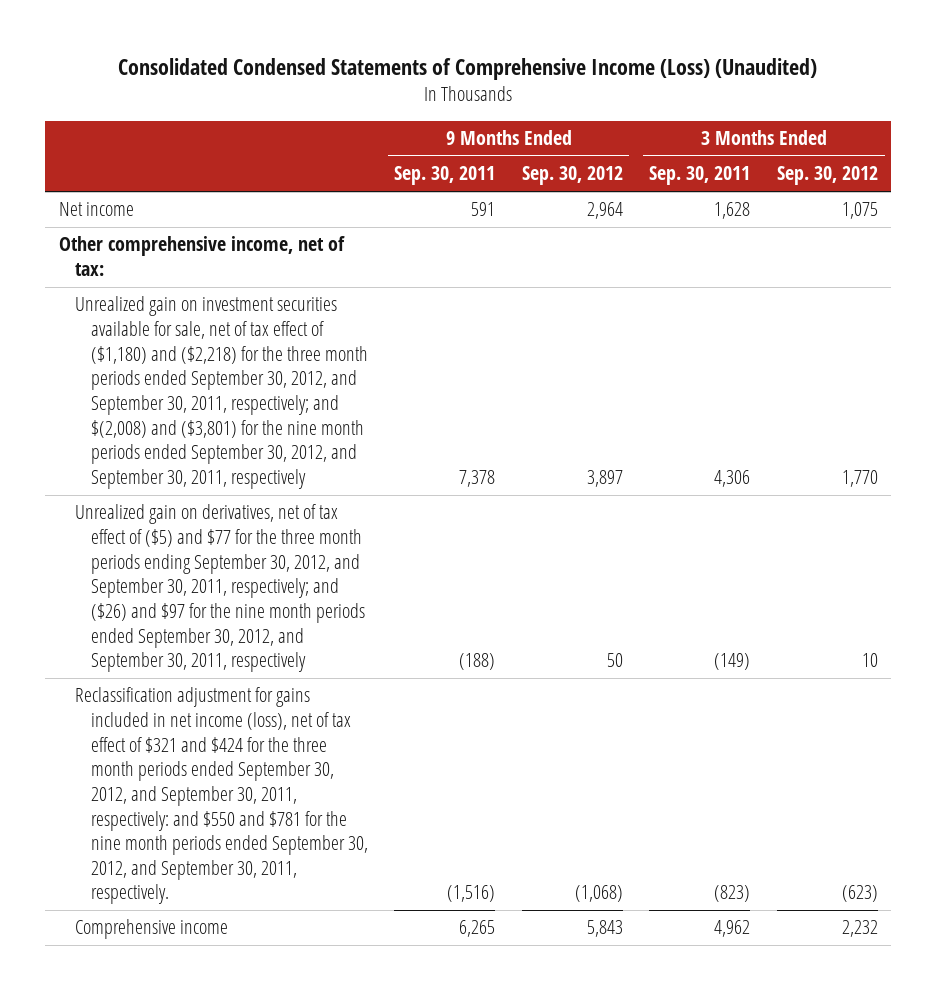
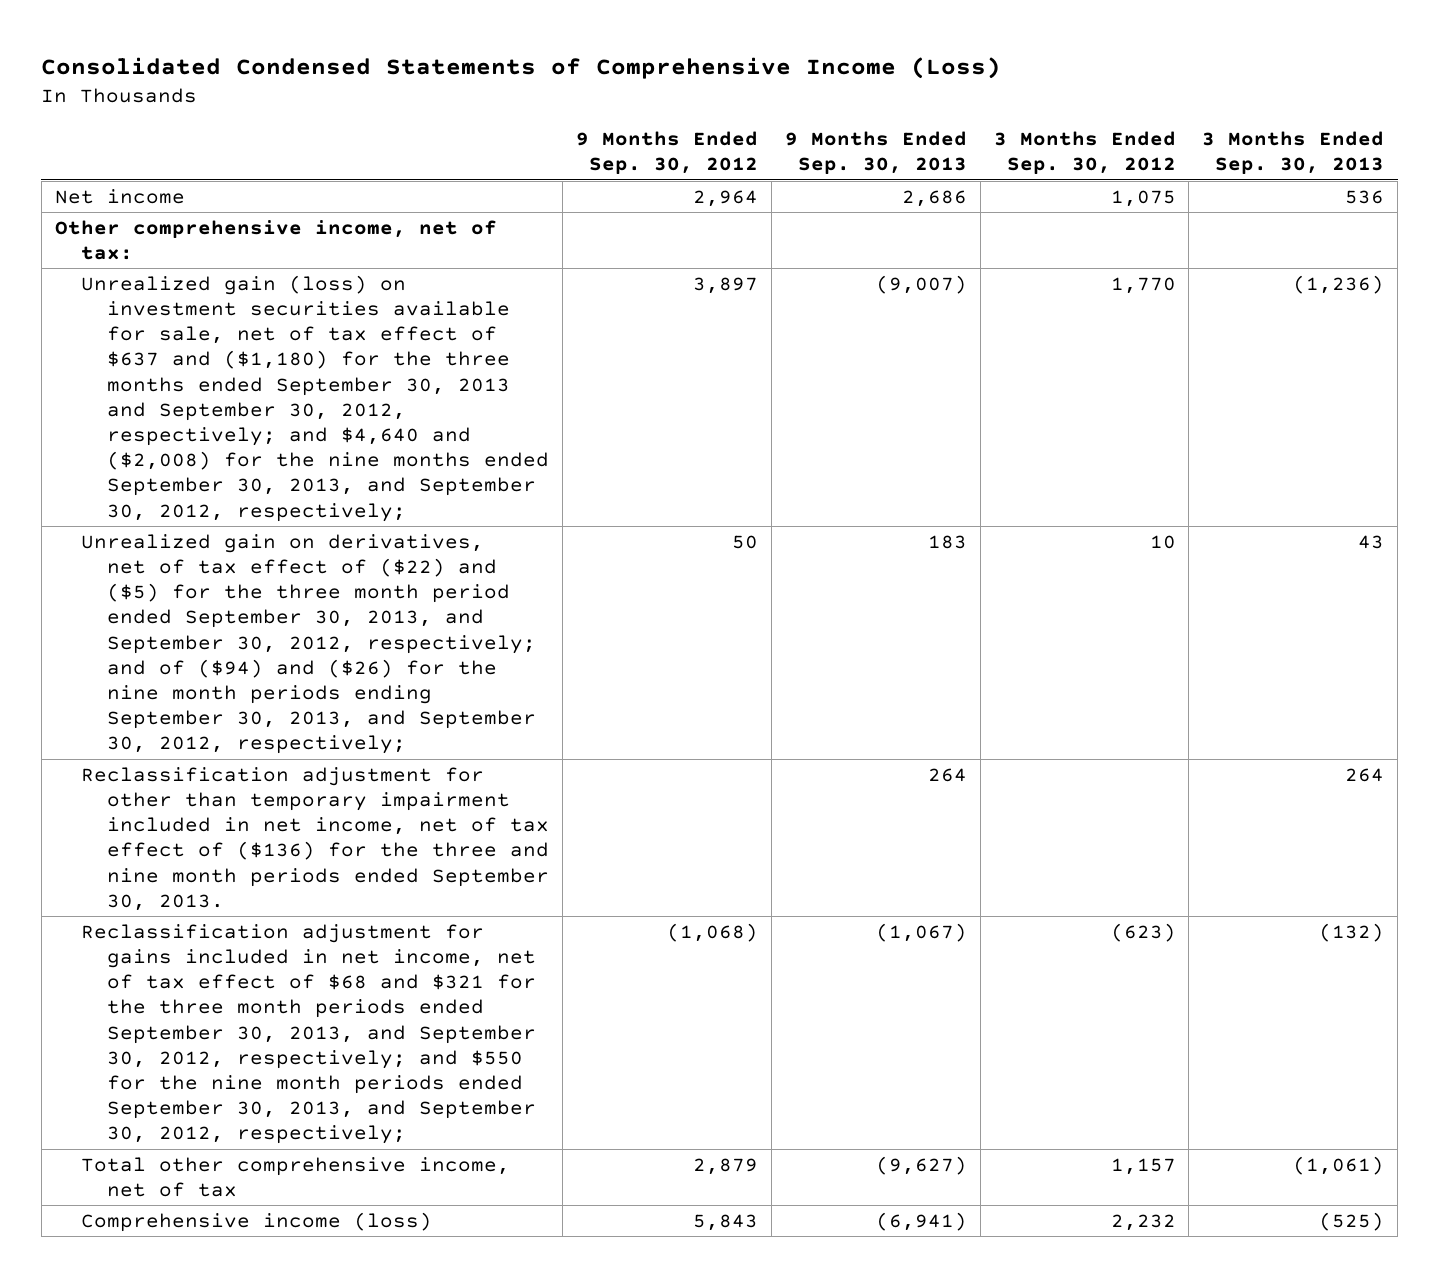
[118,58,818,81] Consolidated Condensed Statements of Comprehensive Income (Loss) (Unaudited) -> [41,56,1002,79] Consolidated Condensed Statements of Comprehensive Income (Loss)
[394,166,496,186] Sep. 30, 2011 -> none
[649,166,751,186] Sep. 30, 2011 -> none
none -> [784,131,967,175] 9 Months Ended Sep. 30, 2013
none -> [1202,131,1385,175] 3 Months Ended Sep. 30, 2013
[74,296,368,489] Unrealized gain on investment securities available for sale, net of tax effect of ($1,180) and ($2,218) for the three month periods ended September 30, 2012, and September 30, 2011, respectively; and $(2,008) and ($3,801) for the nine month periods ended September 30, 2012, and September 30, 2011, respectively -> [80,274,549,522] Unrealized gain (loss) on investment securities available for sale, net of tax effect of $637 and ($1,180) for the three months ended September 30, 2013 and September 30, 2012, respectively; and $4,640 and ($2,008) for the nine months ended September 30, 2013, and September 30, 2012, respectively;
[74,504,365,673] Unrealized gain on derivatives, net of tax effect of ($5) and $77 for the three month periods ending September 30, 2012, and September 30, 2011, respectively; and ($26) and $97 for the nine month periods ended September 30, 2012, and September 30, 2011, respectively -> [80,533,536,755] Unrealized gain on derivatives, net of tax effect of ($22) and ($5) for the three month period ended September 30, 2013, and September 30, 2012, respectively; and of ($94) and ($26) for the nine month periods ending September 30, 2013, and September 30, 2012, respectively;
none -> [80,766,549,911] Reclassification adjustment for other than temporary impairment included in net income, net of tax effect of ($136) for the three and nine month periods ended September 30, 2013.
[74,687,368,905] Reclassification adjustment for gains included in net income (loss), net of tax effect of $321 and $424 for the three month periods ended September 30, 2012, and September 30, 2011, respectively: and $550 and $781 for the nine month periods ended September 30, 2012, and September 30, 2011, respectively. -> [80,923,536,1145] Reclassification adjustment for gains included in net income, net of tax effect of $68 and $321 for the three month periods ended September 30, 2013, and September 30, 2012, respectively; and $550 for the nine month periods ended September 30, 2013, and September 30, 2012, respectively;
none -> [80,1156,510,1198] Total other comprehensive income, net of tax
[74,919,228,940] Comprehensive income -> [80,1211,432,1232] Comprehensive income (loss)

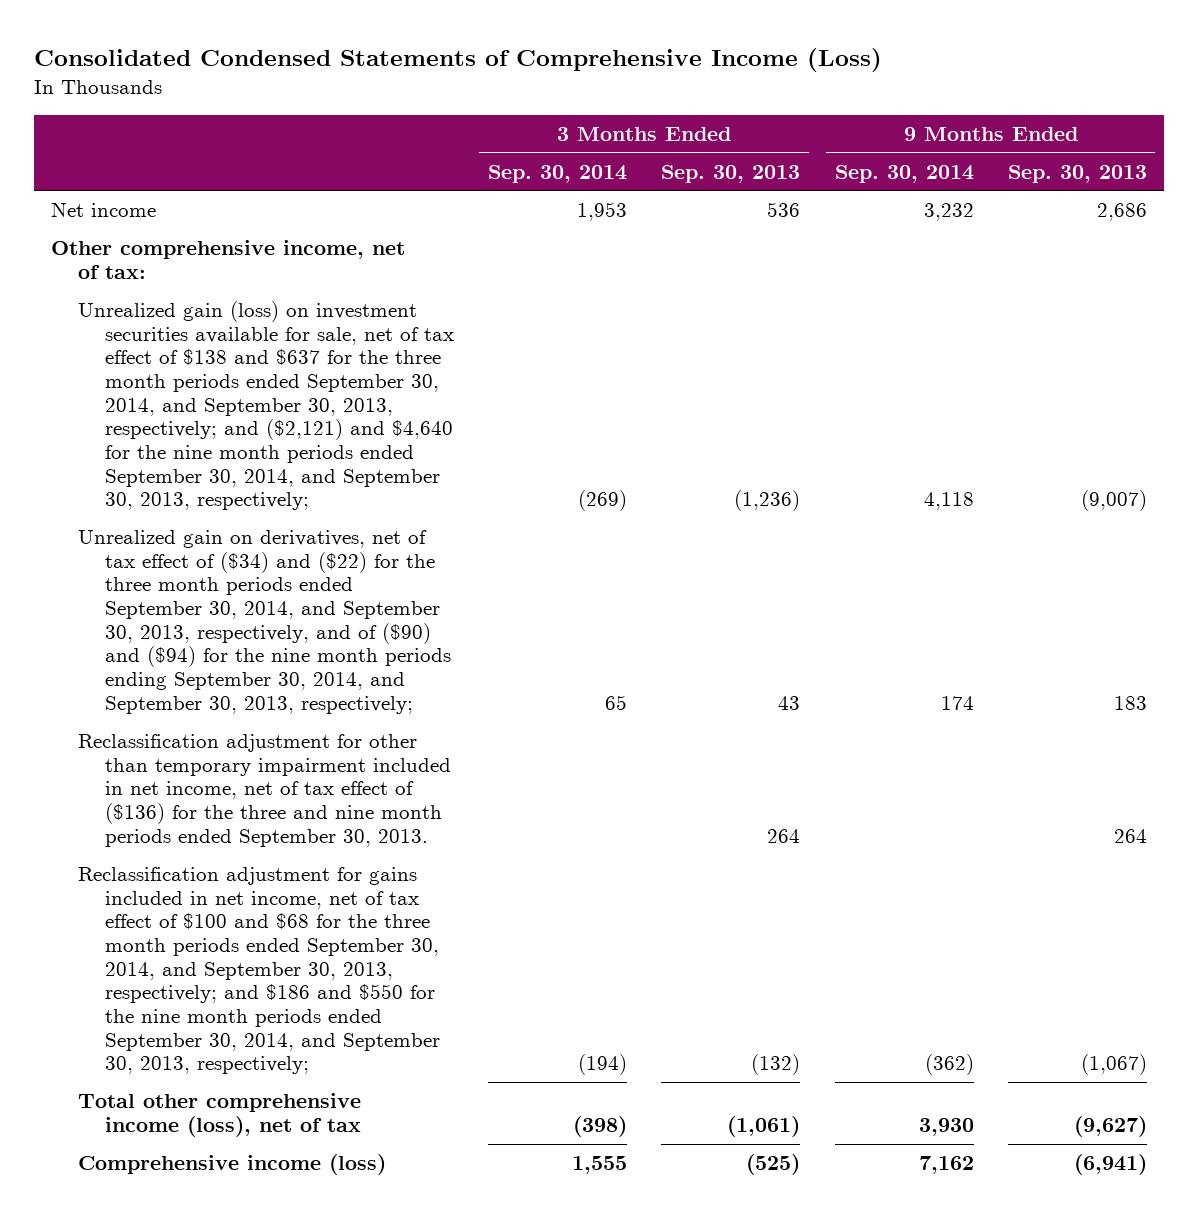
[575,131,758,175] 9 Months Ended Sep. 30, 2012 -> none
[993,131,1176,175] 3 Months Ended Sep. 30, 2012 -> none
none -> [487,164,627,183] Sep. 30, 2014
none -> [834,164,974,183] Sep. 30, 2014
[80,274,549,522] Unrealized gain (loss) on investment securities available for sale, net of tax effect of $637 and ($1,180) for the three months ended September 30, 2013 and September 30, 2012, respectively; and $4,640 and ($2,008) for the nine months ended September 30, 2013, and September 30, 2012, respectively; -> [78,301,454,511] Unrealized gain (loss) on investment securities available for sale, net of tax effect of $138 and $637 for the three month periods ended September 30, 2014, and September 30, 2013, respectively; and ($2,121) and $4,640 for the nine month periods ended September 30, 2014, and September 30, 2013, respectively;
[80,533,536,755] Unrealized gain on derivatives, net of tax effect of ($22) and ($5) for the three month period ended September 30, 2013, and September 30, 2012, respectively; and of ($94) and ($26) for the nine month periods ending September 30, 2013, and September 30, 2012, respectively; -> [78,530,451,714] Unrealized gain on derivatives, net of tax effect of ($34) and ($22) for the three month periods ended September 30, 2014, and September 30, 2013, respectively, and of ($90) and ($94) for the nine month periods ending September 30, 2014, and September 30, 2013, respectively;
[80,923,536,1145] Reclassification adjustment for gains included in net income, net of tax effect of $68 and $321 for the three month periods ended September 30, 2013, and September 30, 2012, respectively; and $550 for the nine month periods ended September 30, 2013, and September 30, 2012, respectively; -> [78,867,440,1075] Reclassification adjustment for gains included in net income, net of tax effect of $100 and $68 for the three month periods ended September 30, 2014, and September 30, 2013, respectively; and $186 and $550 for the nine month periods ended September 30, 2014, and September 30, 2013, respectively;
[80,1156,510,1198] Total other comprehensive income, net of tax -> [78,1093,362,1137] Total other comprehensive income (loss), net of tax

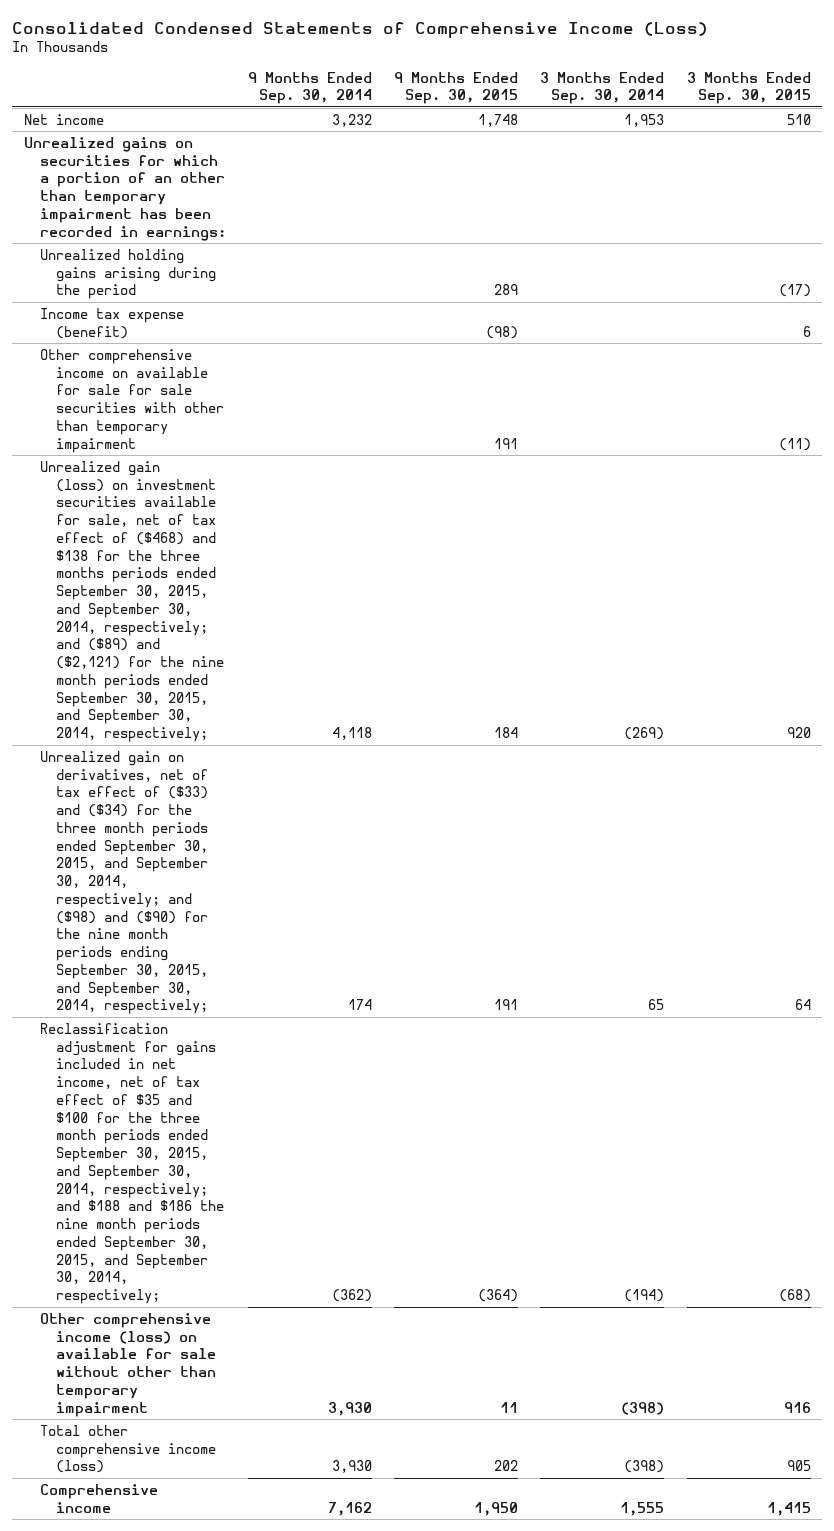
[661,164,801,183] Sep. 30, 2013 -> none
[1007,164,1147,183] Sep. 30, 2013 -> none
none -> [394,71,519,105] 9 Months Ended Sep. 30, 2015
none -> [686,71,811,105] 3 Months Ended Sep. 30, 2015
[51,240,406,279] Other comprehensive income, net of tax: -> none
[78,734,451,847] Reclassification adjustment for other than temporary impairment included in net income, net of tax effect of ($136) for the three and nine month periods ended September 30, 2013. -> none
none -> [23,136,226,241] Unrealized gains on securities for which a portion of an other than temporary impairment has been recorded in earnings:
none -> [39,248,216,300] Unrealized holding gains arising during the period
none -> [39,307,184,339] Income tax expense (benefit)
none -> [39,348,224,453] Other comprehensive income on available for sale for sale securities with other than temporary impairment
[78,301,454,511] Unrealized gain (loss) on investment securities available for sale, net of tax effect of $138 and $637 for the three month periods ended September 30, 2014, and September 30, 2013, respectively; and ($2,121) and $4,640 for the nine month periods ended September 30, 2014, and September 30, 2013, respectively; -> [39,460,224,743] Unrealized gain (loss) on investment securities available for sale, net of tax effect of ($468) and $138 for the three months periods ended September 30, 2015, and September 30, 2014, respectively; and ($89) and ($2,121) for the nine month periods ended September 30, 2015, and September 30, 2014, respectively;
[78,530,451,714] Unrealized gain on derivatives, net of tax effect of ($34) and ($22) for the three month periods ended September 30, 2014, and September 30, 2013, respectively, and of ($90) and ($94) for the nine month periods ending September 30, 2014, and September 30, 2013, respectively; -> [39,750,208,1015] Unrealized gain on derivatives, net of tax effect of ($33) and ($34) for the three month periods ended September 30, 2015, and September 30, 2014, respectively; and ($98) and ($90) for the nine month periods ending September 30, 2015, and September 30, 2014, respectively;
[78,867,440,1075] Reclassification adjustment for gains included in net income, net of tax effect of $100 and $68 for the three month periods ended September 30, 2014, and September 30, 2013, respectively; and $186 and $550 for the nine month periods ended September 30, 2014, and September 30, 2013, respectively; -> [39,1022,224,1305] Reclassification adjustment for gains included in net income, net of tax effect of $35 and $100 for the three month periods ended September 30, 2015, and September 30, 2014, respectively; and $188 and $186 the nine month periods ended September 30, 2015, and September 30, 2014, respectively;
none -> [39,1312,216,1417] Other comprehensive income (loss) on available for sale without other than temporary impairment
[78,1093,362,1137] Total other comprehensive income (loss), net of tax -> [39,1424,216,1474] Total other comprehensive income (loss)
[78,1154,387,1176] Comprehensive income (loss) -> [39,1483,158,1513] Comprehensive income

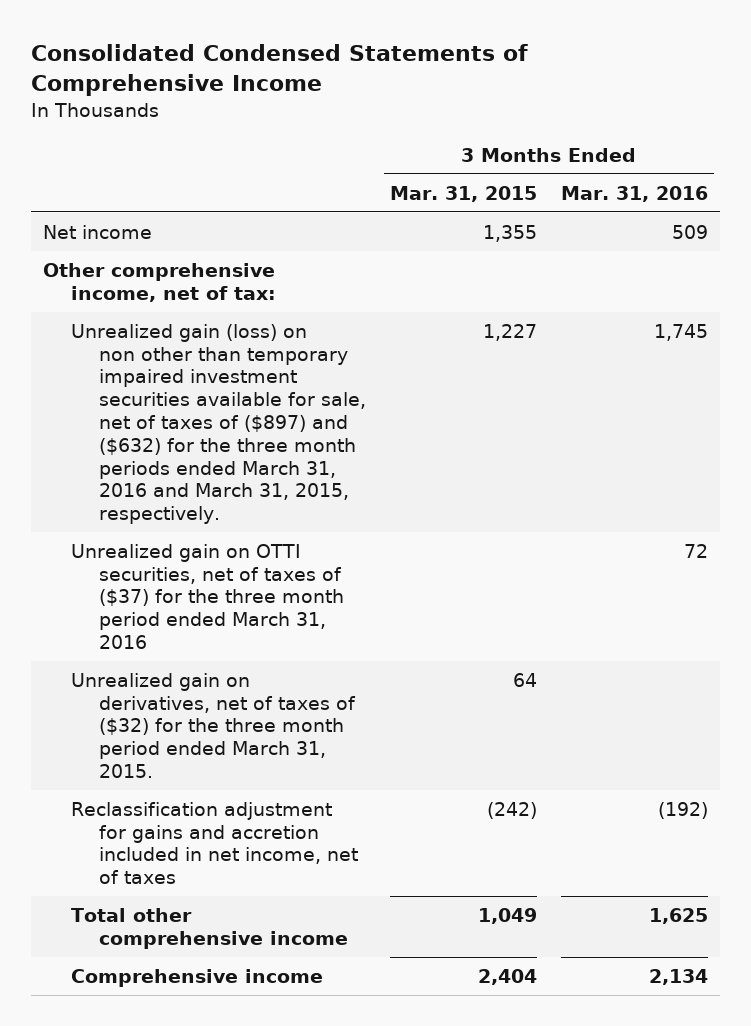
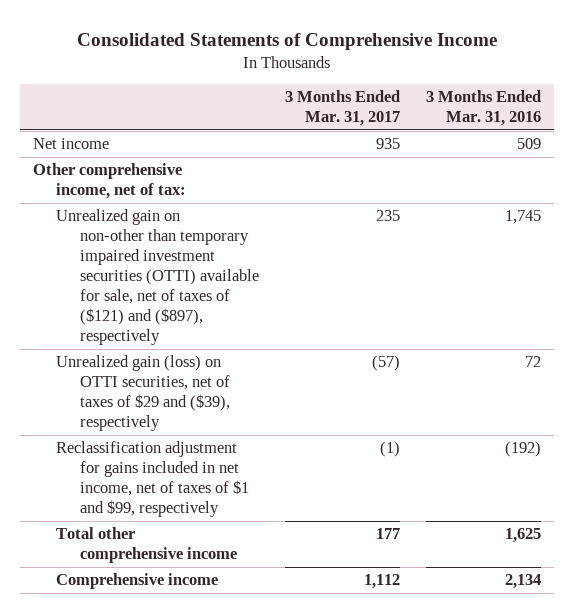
[31,44,529,96] Consolidated Condensed Statements of Comprehensive Income -> [76,32,497,50] Consolidated Statements of Comprehensive Income
[389,185,537,202] Mar. 31, 2015 -> none
none -> [284,90,400,127] 3 Months Ended Mar. 31, 2017
[71,672,356,778] Unrealized gain on derivatives, net of taxes of ($32) for the three month period ended March 31, 2015. -> none
[71,323,366,525] Unrealized gain (loss) on non other than temporary impaired investment securities available for sale, net of taxes of ($897) and ($632) for the three month periods ended March 31, 2016 and March 31, 2015, respectively. -> [56,209,259,346] Unrealized gain on non-other than temporary impaired investment securities (OTTI) available for sale, net of taxes of ($121) and ($897), respectively
[71,543,344,649] Unrealized gain on OTTI securities, net of taxes of ($37) for the three month period ended March 31, 2016 -> [56,355,230,432] Unrealized gain (loss) on OTTI securities, net of taxes of $29 and ($39), respectively
[71,801,358,885] Reclassification adjustment for gains and accretion included in net income, net of taxes -> [56,441,249,518] Reclassification adjustment for gains included in net income, net of taxes of $1 and $99, respectively

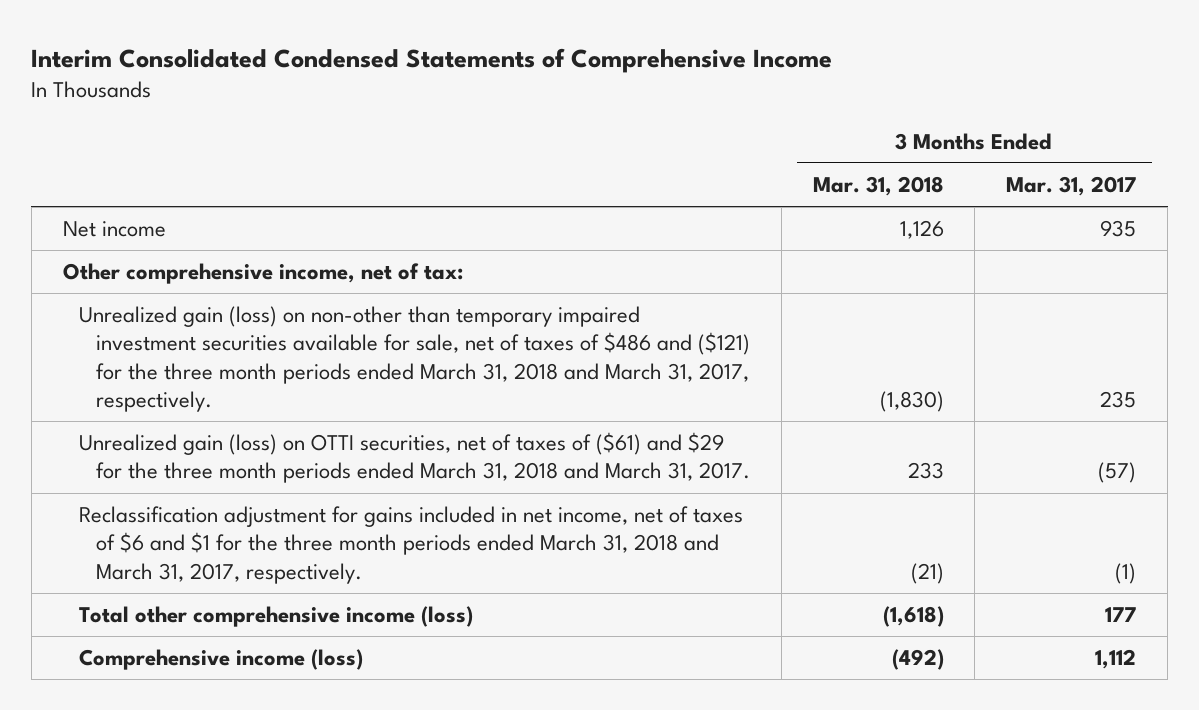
[76,32,497,50] Consolidated Statements of Comprehensive Income -> [31,47,833,73] Interim Consolidated Condensed Statements of Comprehensive Income
[425,90,541,127] 3 Months Ended Mar. 31, 2016 -> none
none -> [812,176,944,197] Mar. 31, 2018
[56,355,230,432] Unrealized gain (loss) on OTTI securities, net of taxes of $29 and ($39), respectively -> none
[56,209,259,346] Unrealized gain on non-other than temporary impaired investment securities (OTTI) available for sale, net of taxes of ($121) and ($897), respectively -> [79,306,750,413] Unrealized gain (loss) on non-other than temporary impaired investment securities available for sale, net of taxes of $486 and ($121) for the three month periods ended March 31, 2018 and March 31, 2017, respectively.
none -> [79,432,750,484] Unrealized gain (loss) on OTTI securities, net of taxes of ($61) and $29 for the three month periods ended March 31, 2018 and March 31, 2017.
[56,441,249,518] Reclassification adjustment for gains included in net income, net of taxes of $1 and $99, respectively -> [79,506,744,584] Reclassification adjustment for gains included in net income, net of taxes of $6 and $1 for the three month periods ended March 31, 2018 and March 31, 2017, respectively.
[56,527,237,564] Total other comprehensive income -> [79,606,474,628] Total other comprehensive income (loss)
[56,573,219,590] Comprehensive income -> [79,649,364,671] Comprehensive income (loss)

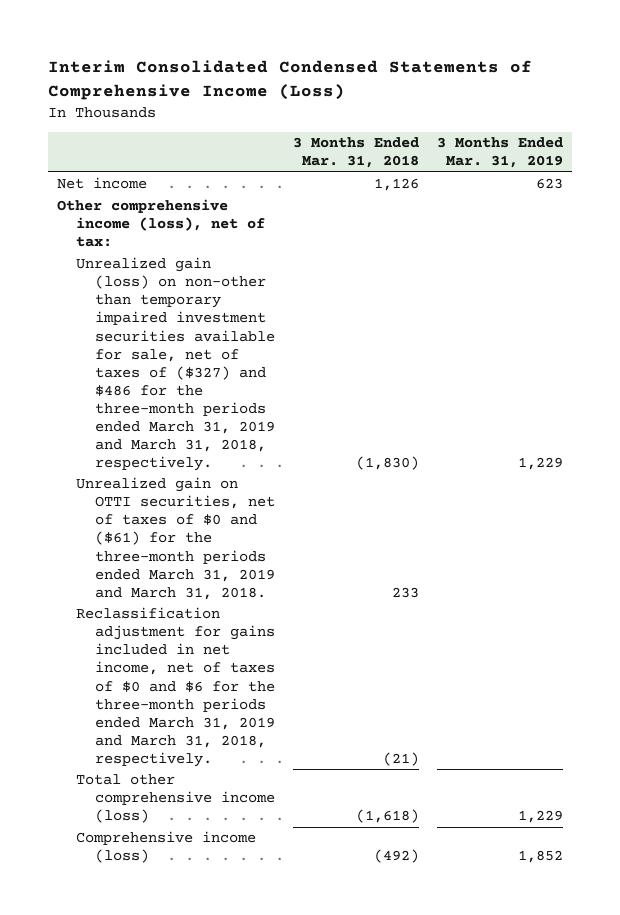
[31,47,833,73] Interim Consolidated Condensed Statements of Comprehensive Income -> [47,59,532,100] Interim Consolidated Condensed Statements of Comprehensive Income (Loss)
[1006,176,1137,197] Mar. 31, 2017 -> none
none -> [437,137,564,169] 3 Months Ended Mar. 31, 2019
[62,263,463,285] Other comprehensive income, net of tax: -> [56,199,266,248] Other comprehensive income (loss), net of tax:
[79,306,750,413] Unrealized gain (loss) on non-other than temporary impaired investment securities available for sale, net of taxes of $486 and ($121) for the three month periods ended March 31, 2018 and March 31, 2017, respectively. -> [76,257,276,471] Unrealized gain (loss) on non-other than temporary impaired investment securities available for sale, net of taxes of ($327) and $486 for the three-month periods ended March 31, 2019 and March 31, 2018, respectively.
[79,432,750,484] Unrealized gain (loss) on OTTI securities, net of taxes of ($61) and $29 for the three month periods ended March 31, 2018 and March 31, 2017. -> [76,477,276,600] Unrealized gain on OTTI securities, net of taxes of $0 and ($61) for the three-month periods ended March 31, 2019 and March 31, 2018.
[79,506,744,584] Reclassification adjustment for gains included in net income, net of taxes of $6 and $1 for the three month periods ended March 31, 2018 and March 31, 2017, respectively. -> [76,607,276,767] Reclassification adjustment for gains included in net income, net of taxes of $0 and $6 for the three-month periods ended March 31, 2019 and March 31, 2018, respectively.

